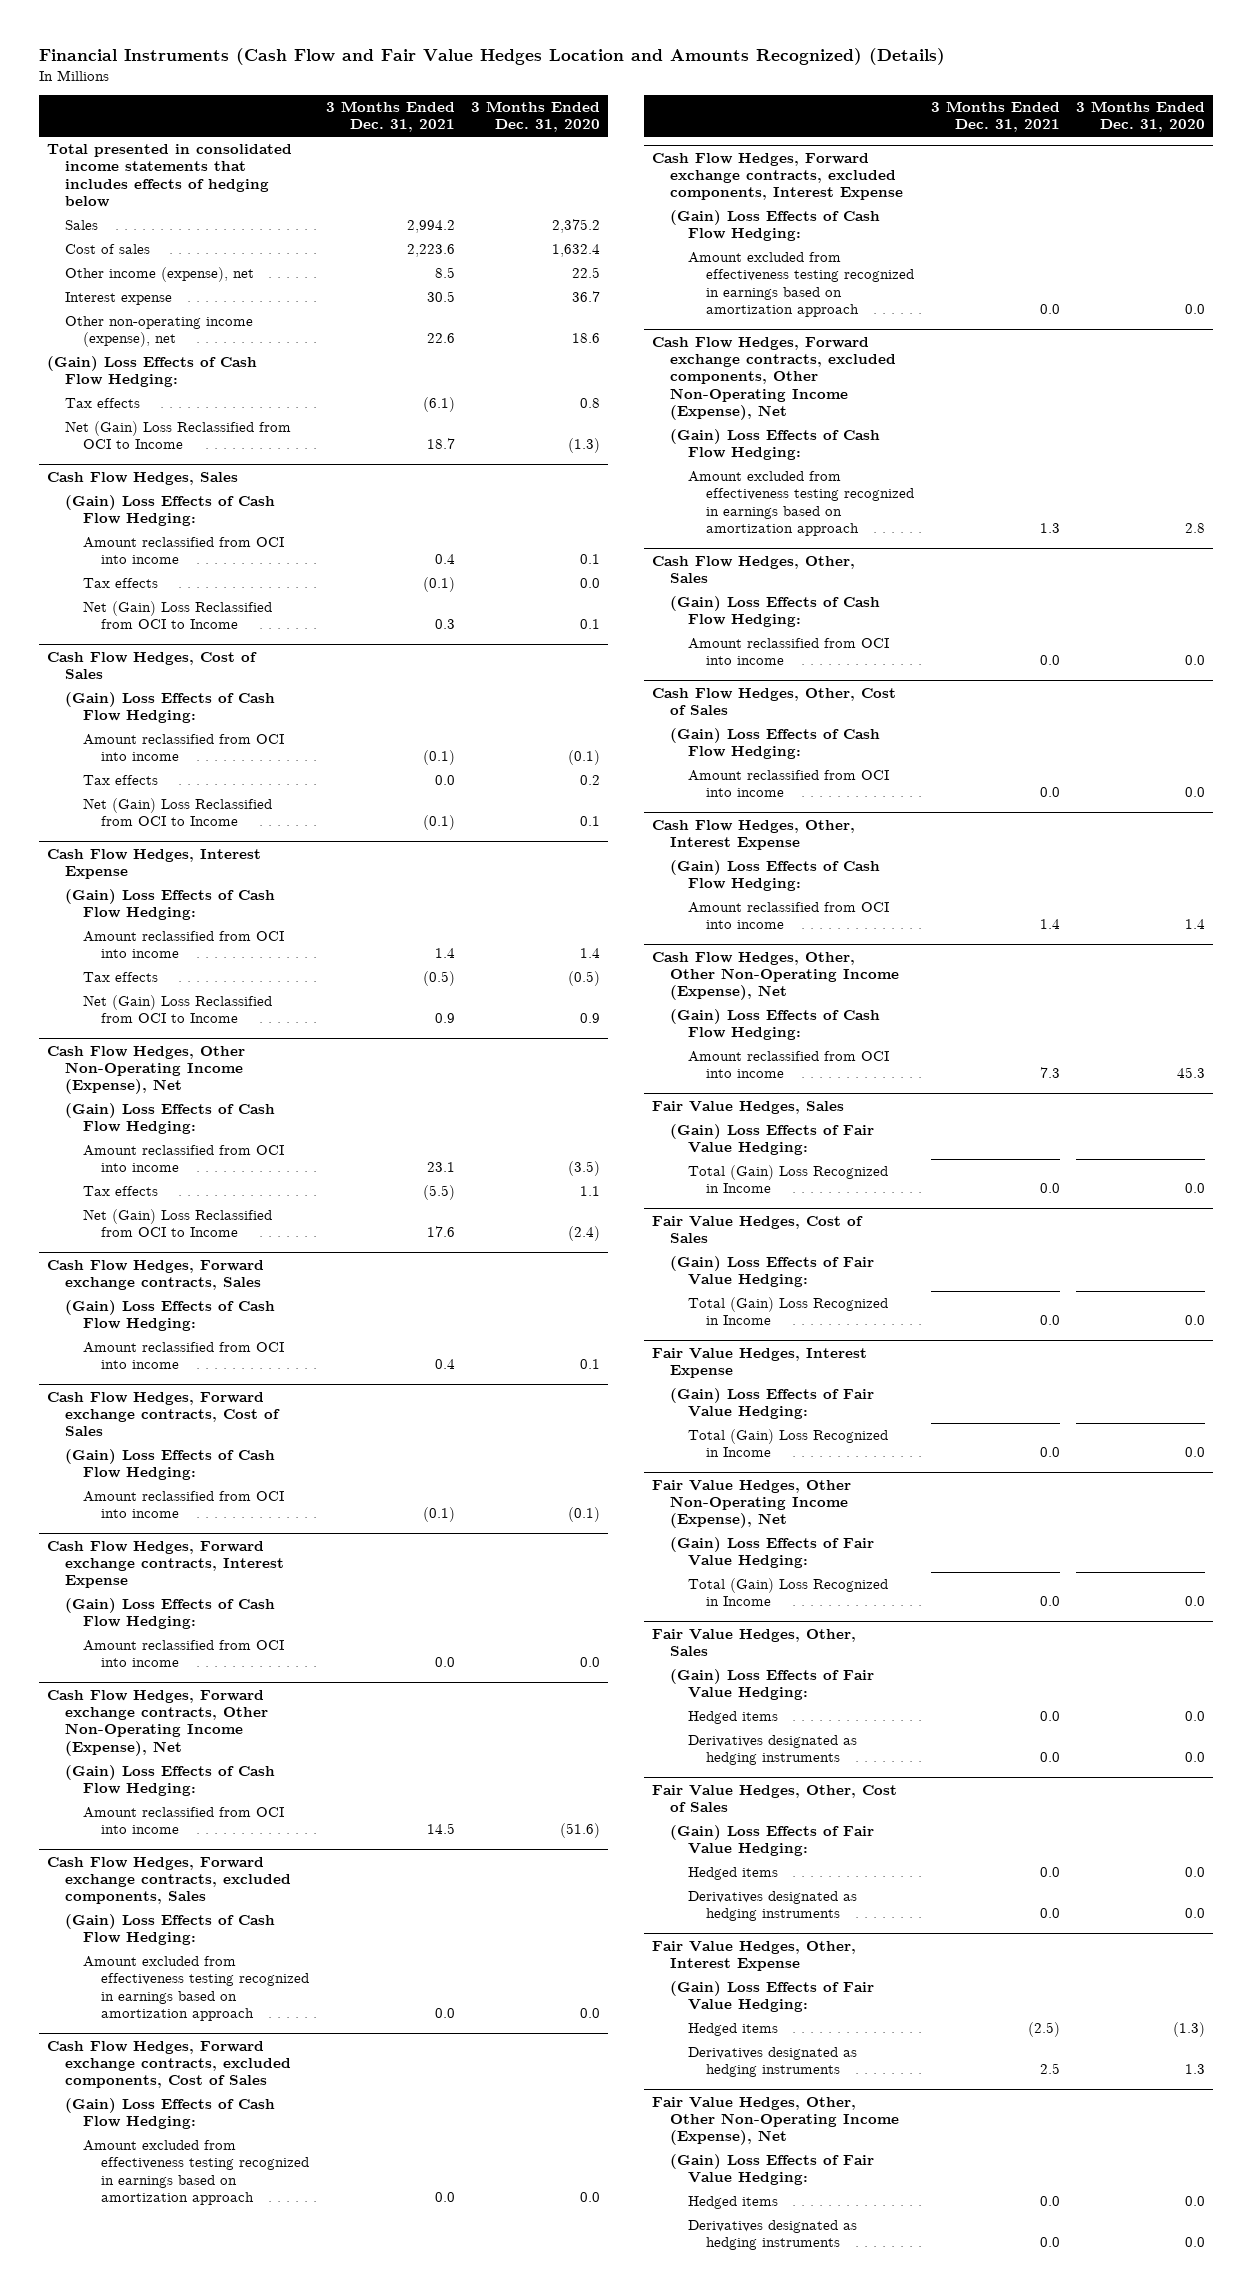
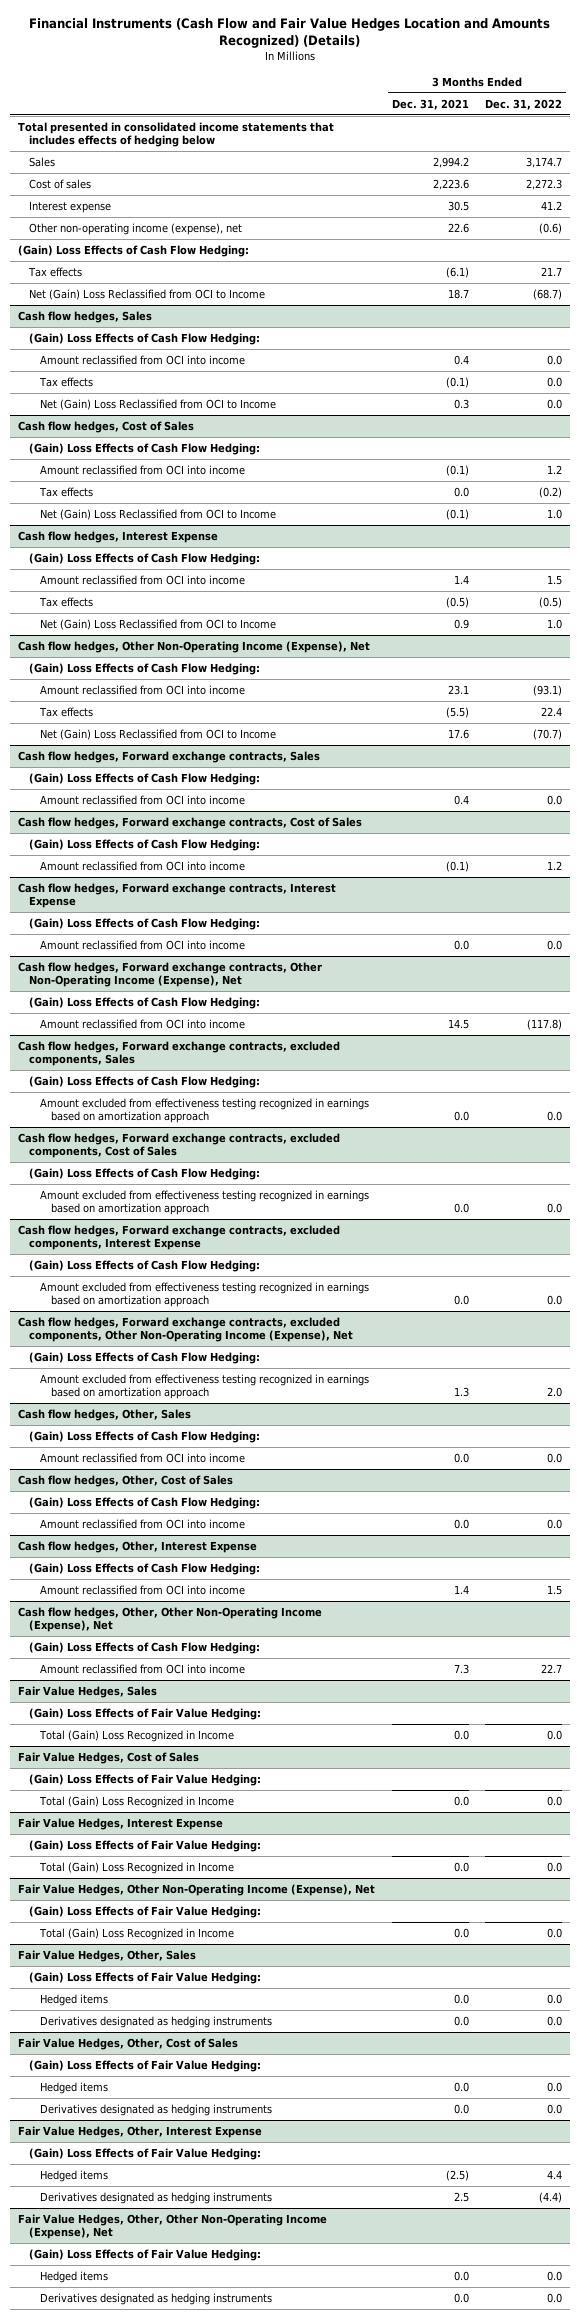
[471,100,601,133] 3 Months Ended Dec. 31, 2020 -> none
none -> [485,98,563,110] Dec. 31, 2022
[65,266,255,282] Other income (expense), net -> none
[47,471,239,485] Cash Flow Hedges, Sales -> [18,311,153,324] Cash flow hedges, Sales
[47,651,258,679] Cash Flow Hedges, Cost of Sales -> [18,421,195,434] Cash flow hedges, Cost of Sales
[47,848,262,879] Cash Flow Hedges, Interest Expense -> [18,531,219,544] Cash flow hedges, Interest Expense
[47,1045,246,1095] Cash Flow Hedges, Other Non-Operating Income (Expense), Net -> [18,641,371,654] Cash flow hedges, Other Non-Operating Income (Expense), Net
[47,1259,265,1290] Cash Flow Hedges, Forward exchange contracts, Sales -> [18,751,321,764] Cash flow hedges, Forward exchange contracts, Sales
[47,1391,281,1437] Cash Flow Hedges, Forward exchange contracts, Cost of Sales -> [18,817,363,830] Cash flow hedges, Forward exchange contracts, Cost of Sales
[47,1540,285,1589] Cash Flow Hedges, Forward exchange contracts, Interest Expense -> [18,883,337,909] Cash flow hedges, Forward exchange contracts, Interest Expense
[47,1689,269,1756] Cash Flow Hedges, Forward exchange contracts, Other Non-Operating Income (Expense), Net -> [18,962,323,988] Cash flow hedges, Forward exchange contracts, Other Non-Operating Income (Expense), Net
[47,1856,292,1905] Cash Flow Hedges, Forward exchange contracts, excluded components, Sales -> [18,1041,341,1067] Cash flow hedges, Forward exchange contracts, excluded components, Sales
[47,2040,292,2089] Cash Flow Hedges, Forward exchange contracts, excluded components, Cost of Sales -> [18,1133,341,1159] Cash flow hedges, Forward exchange contracts, excluded components, Cost of Sales
[652,152,904,201] Cash Flow Hedges, Forward exchange contracts, excluded components, Interest Expense -> [18,1225,341,1251] Cash flow hedges, Forward exchange contracts, excluded components, Interest Expense
[652,336,897,421] Cash Flow Hedges, Forward exchange contracts, excluded components, Other Non-Operating Income (Expense), Net -> [18,1317,354,1343] Cash flow hedges, Forward exchange contracts, excluded components, Other Non-Operating Income (Expense), Net
[652,555,856,583] Cash Flow Hedges, Other, Sales -> [18,1409,192,1422] Cash flow hedges, Other, Sales
[652,687,897,715] Cash Flow Hedges, Other, Cost of Sales -> [18,1475,234,1488] Cash flow hedges, Other, Cost of Sales
[652,819,856,850] Cash Flow Hedges, Other, Interest Expense -> [18,1541,258,1554] Cash flow hedges, Other, Interest Expense
[652,951,900,1001] Cash Flow Hedges, Other, Other Non-Operating Income (Expense), Net -> [18,1607,323,1633] Cash flow hedges, Other, Other Non-Operating Income (Expense), Net

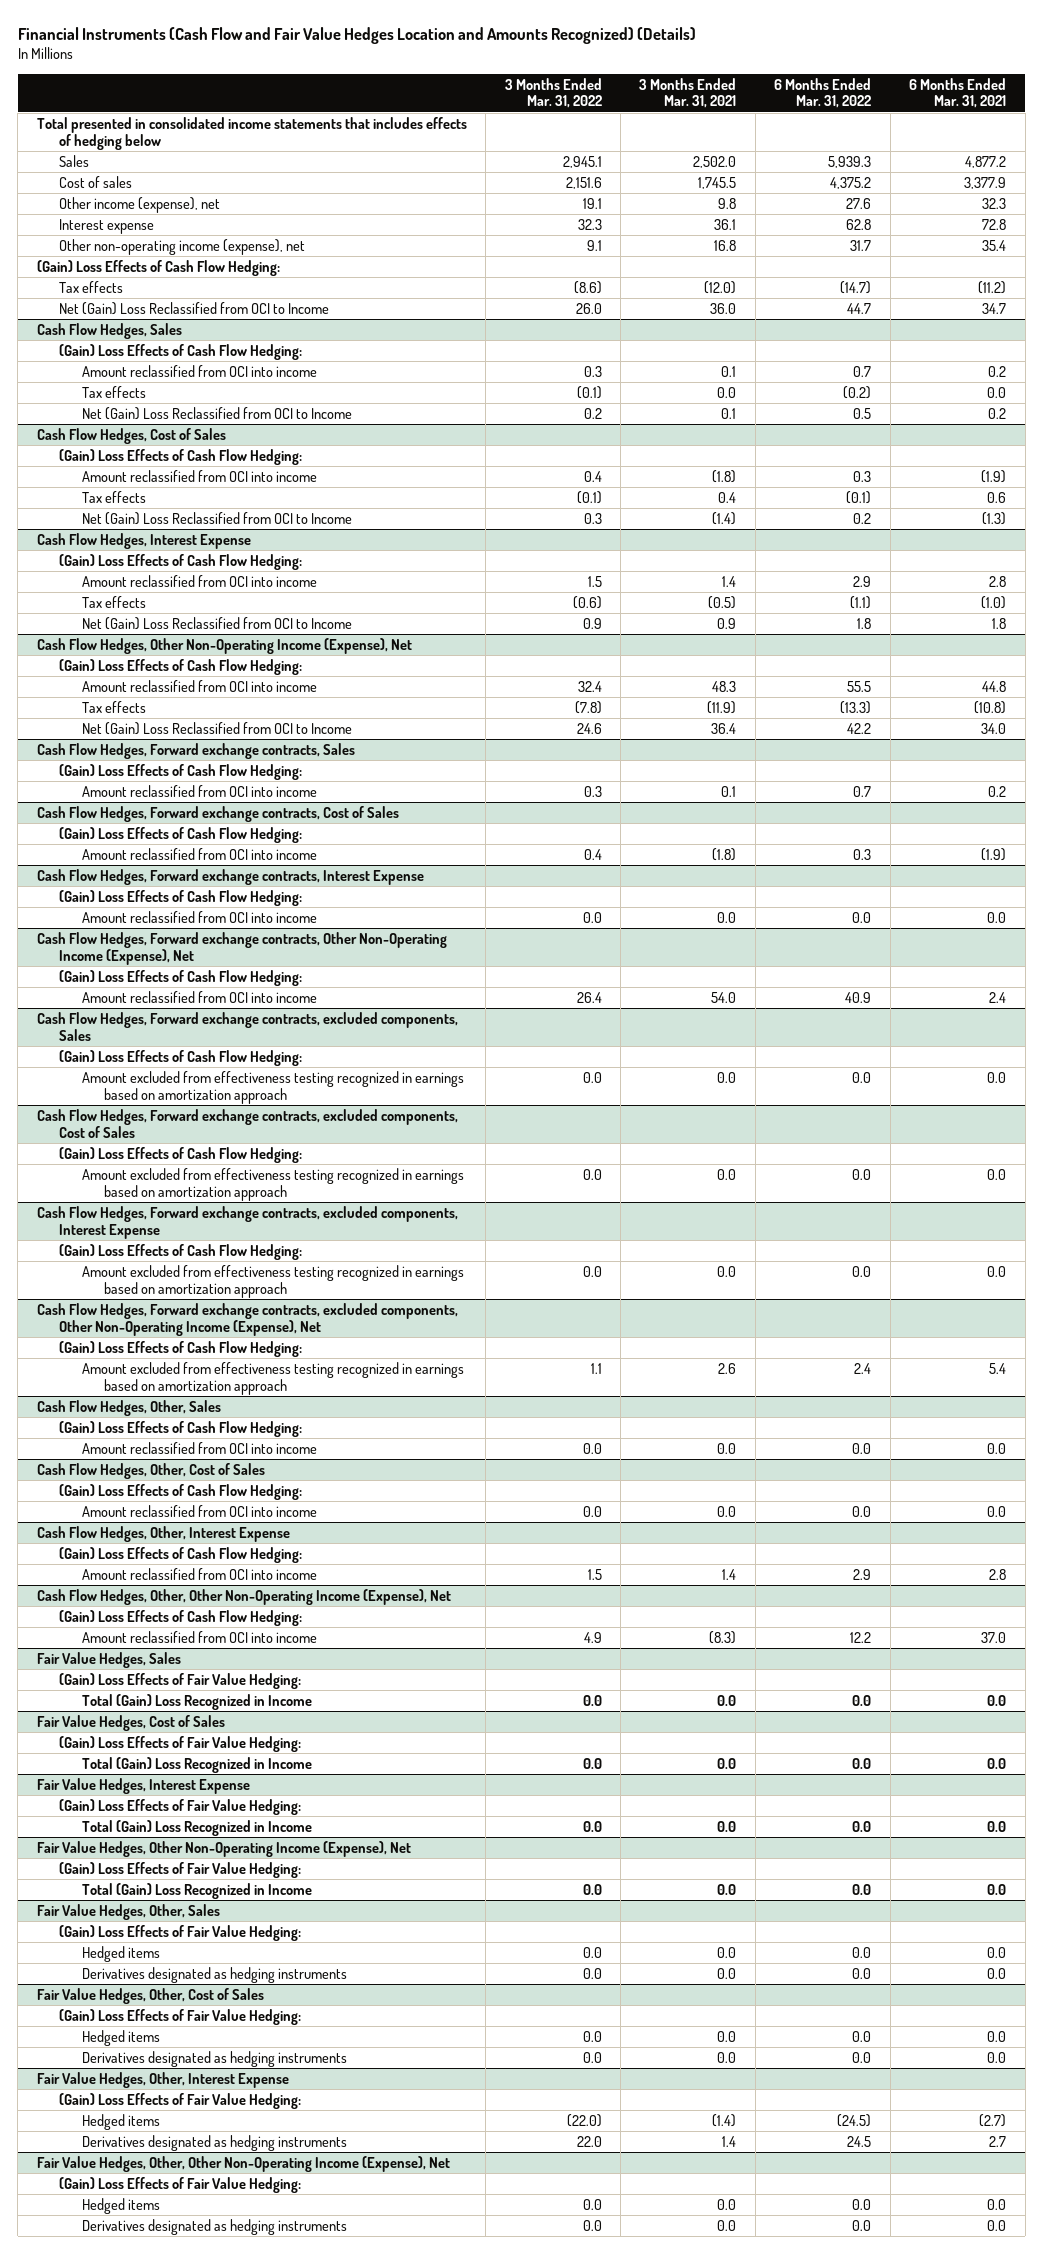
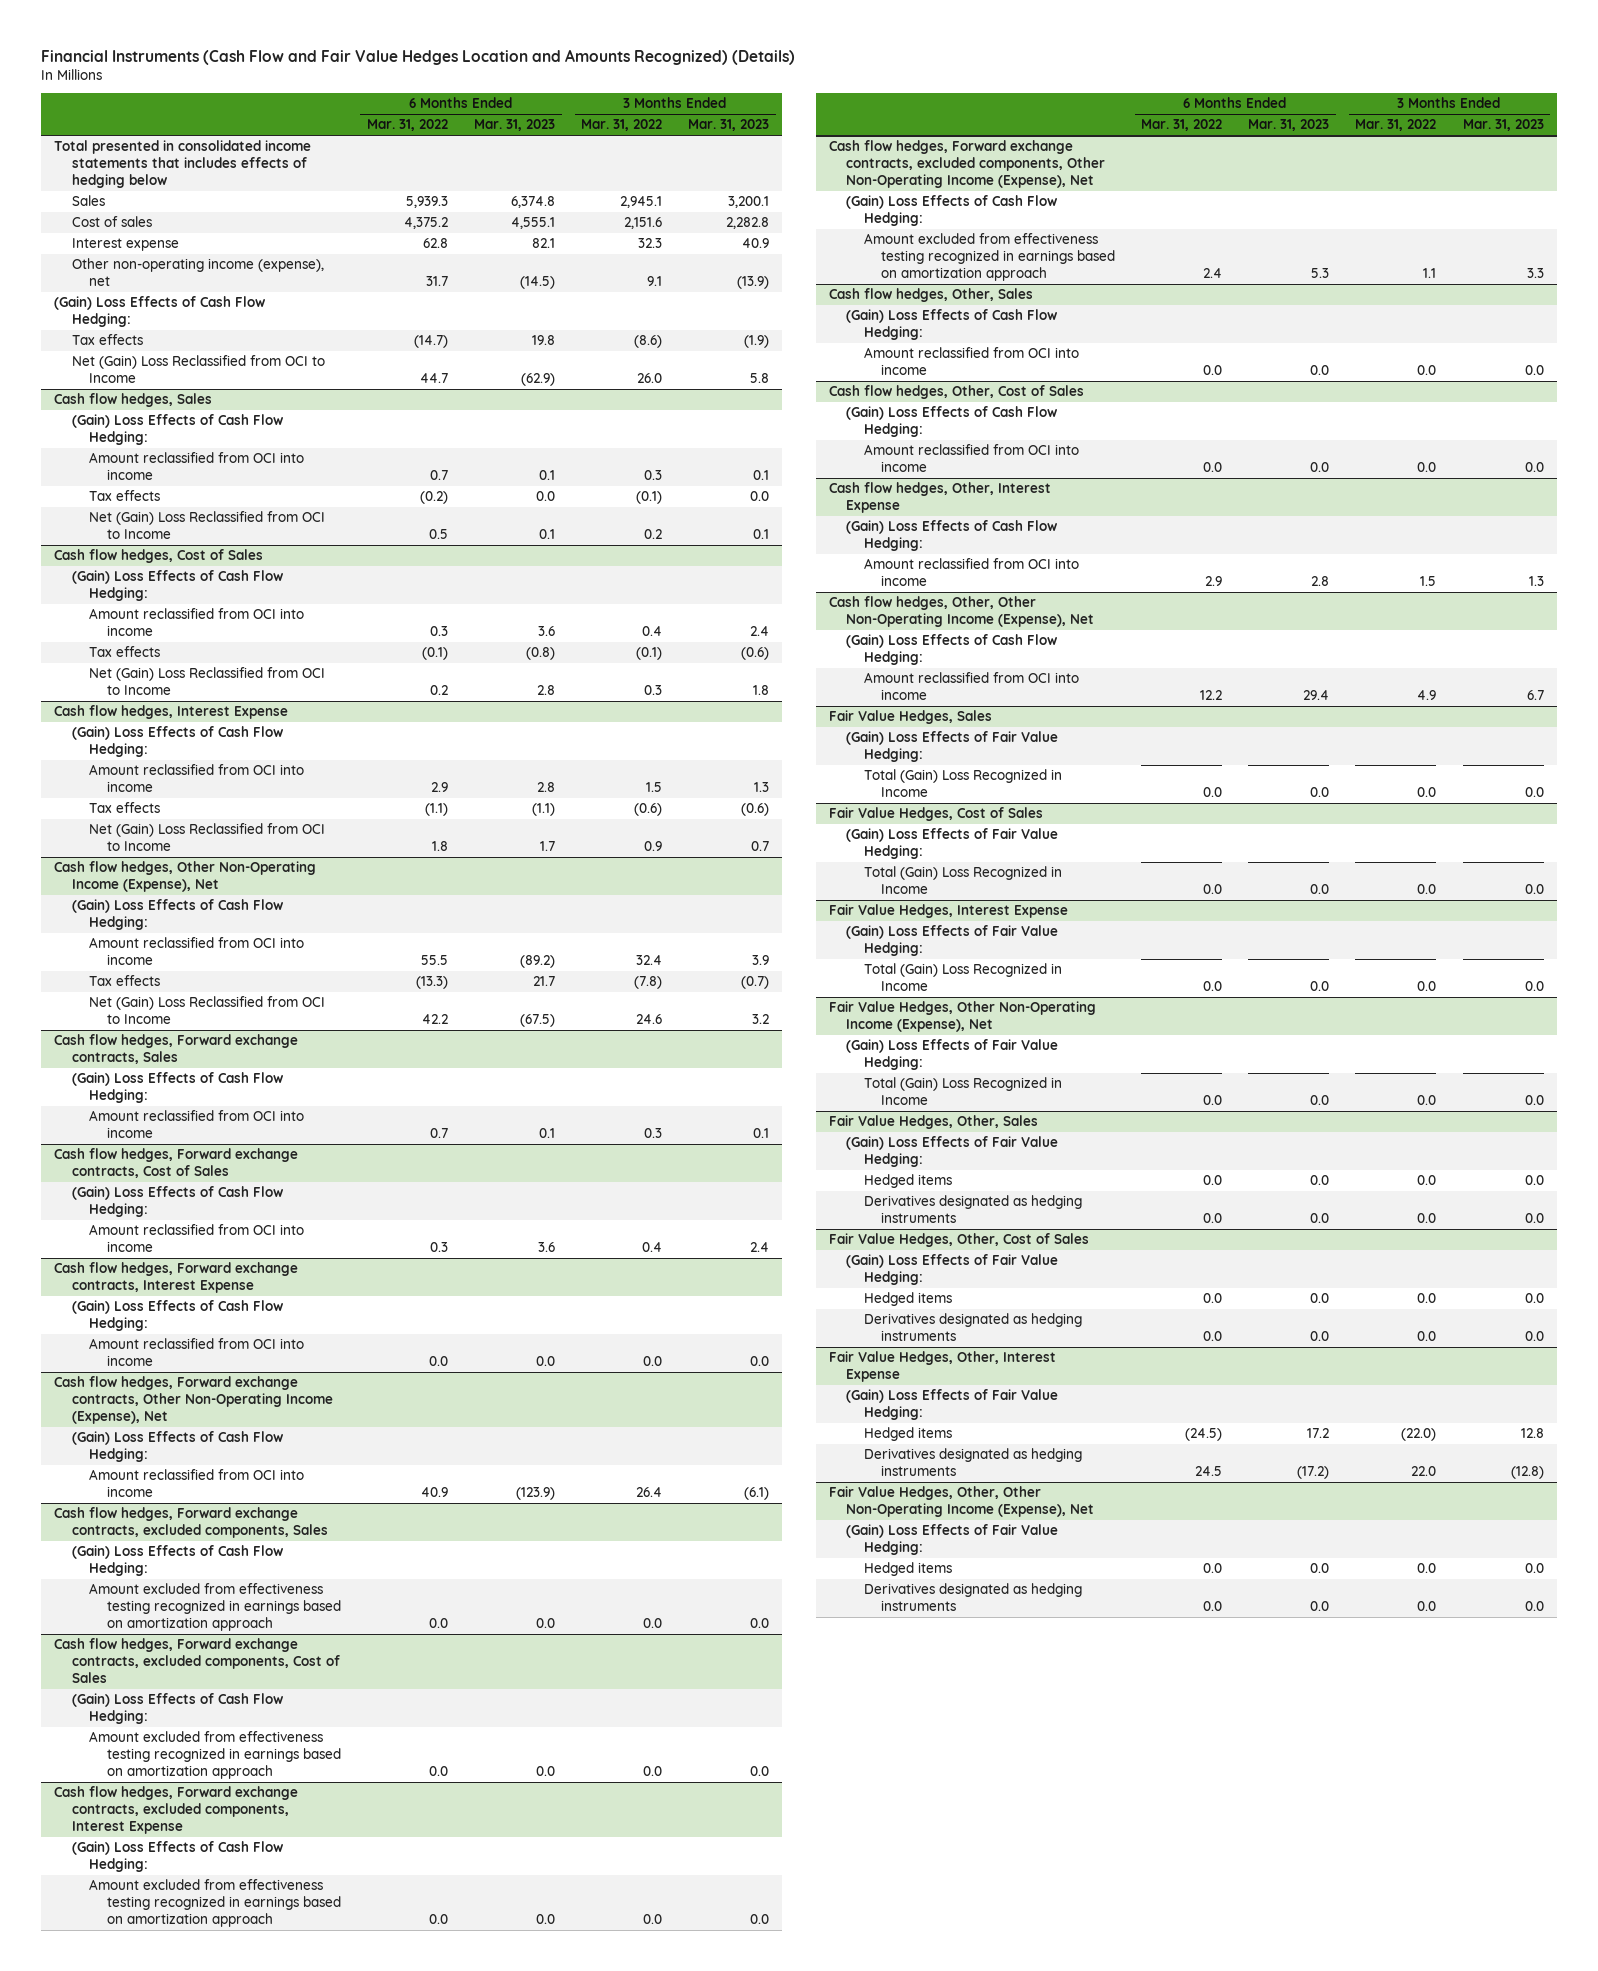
[639,77,737,109] 3 Months Ended Mar. 31, 2021 -> none
[909,77,1007,109] 6 Months Ended Mar. 31, 2021 -> none
none -> [474,119,556,132] Mar. 31, 2023
none -> [688,119,770,132] Mar. 31, 2023
[59,196,221,213] Other income (expense), net -> none
[36,322,182,339] Cash Flow Hedges, Sales -> [54,393,213,408] Cash flow hedges, Sales
[36,427,226,444] Cash Flow Hedges, Cost of Sales -> [54,549,264,564] Cash flow hedges, Cost of Sales
[36,532,251,549] Cash Flow Hedges, Interest Expense -> [54,705,289,720] Cash flow hedges, Interest Expense
[36,637,412,654] Cash Flow Hedges, Other Non-Operating Income (Expense), Net -> [54,861,317,893] Cash flow hedges, Other Non-Operating Income (Expense), Net
[36,742,355,759] Cash Flow Hedges, Forward exchange contracts, Sales -> [54,1034,299,1065] Cash flow hedges, Forward exchange contracts, Sales
[36,805,399,822] Cash Flow Hedges, Forward exchange contracts, Cost of Sales -> [54,1148,299,1179] Cash flow hedges, Forward exchange contracts, Cost of Sales
[36,868,424,885] Cash Flow Hedges, Forward exchange contracts, Interest Expense -> [54,1262,299,1294] Cash flow hedges, Forward exchange contracts, Interest Expense
[36,931,447,965] Cash Flow Hedges, Forward exchange contracts, Other Non-Operating Income (Expense), Net -> [54,1376,333,1425] Cash flow hedges, Forward exchange contracts, Other Non-Operating Income (Expense), Net
[36,1011,458,1041] Cash Flow Hedges, Forward exchange contracts, excluded components, Sales -> [54,1507,328,1539] Cash flow hedges, Forward exchange contracts, excluded components, Sales
[36,1108,458,1138] Cash Flow Hedges, Forward exchange contracts, excluded components, Cost of Sales -> [54,1638,340,1684] Cash flow hedges, Forward exchange contracts, excluded components, Cost of Sales
[36,1205,458,1239] Cash Flow Hedges, Forward exchange contracts, excluded components, Interest Expense -> [54,1786,299,1835] Cash flow hedges, Forward exchange contracts, excluded components, Interest Expense
[36,1302,458,1336] Cash Flow Hedges, Forward exchange contracts, excluded components, Other Non-Operating Income (Expense), Net -> [828,140,1106,189] Cash flow hedges, Forward exchange contracts, excluded components, Other Non-Operating Income (Expense), Net
[36,1399,221,1416] Cash Flow Hedges, Other, Sales -> [828,288,1033,303] Cash flow hedges, Other, Sales
[36,1462,265,1479] Cash Flow Hedges, Other, Cost of Sales -> [828,385,1084,400] Cash flow hedges, Other, Cost of Sales
[36,1525,290,1542] Cash Flow Hedges, Other, Interest Expense -> [828,482,1051,514] Cash flow hedges, Other, Interest Expense
[36,1588,451,1605] Cash Flow Hedges, Other, Other Non-Operating Income (Expense), Net -> [828,596,1095,628] Cash flow hedges, Other, Other Non-Operating Income (Expense), Net

